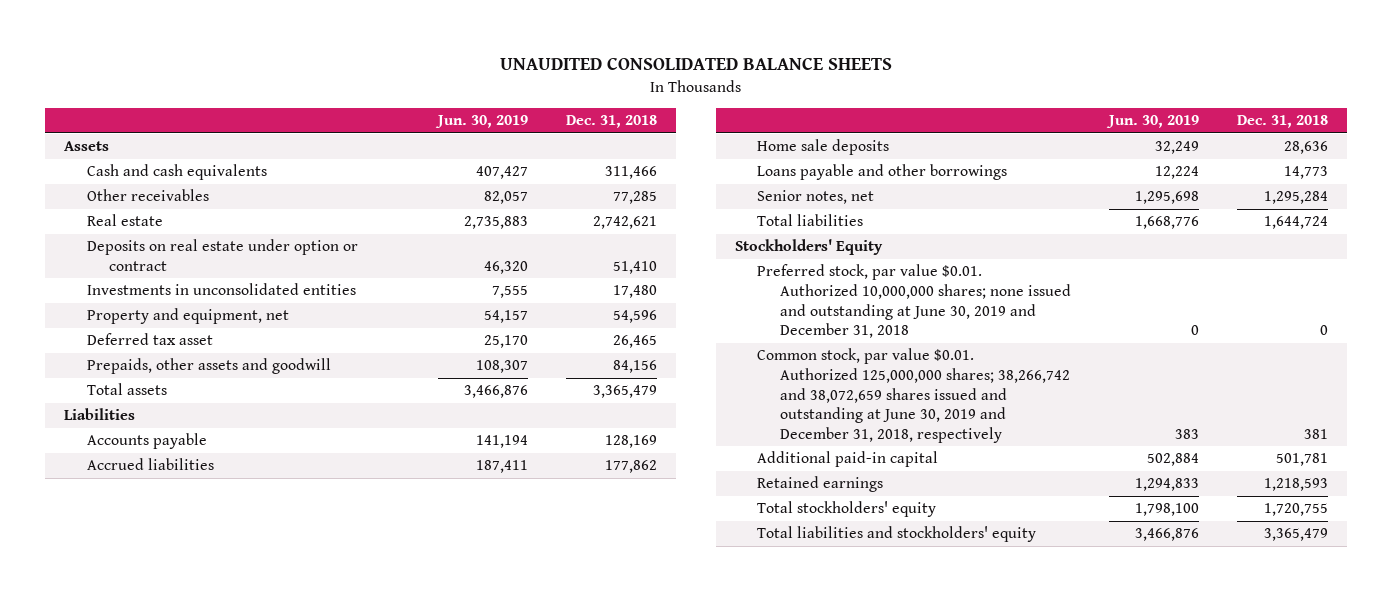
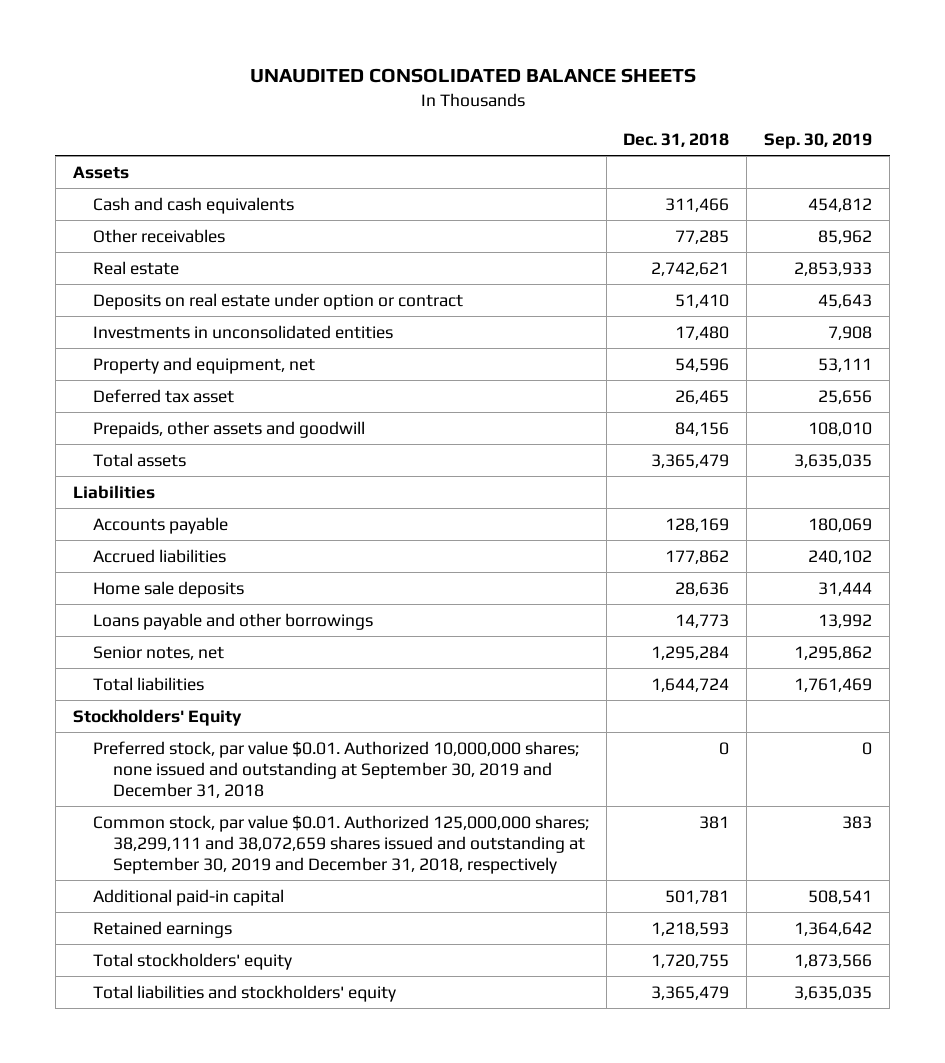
[434,115,528,129] Jun. 30, 2019 -> none
none -> [764,132,873,149] Sep. 30, 2019
[757,264,1072,339] Preferred stock, par value $0.01. Authorized 10,000,000 shares; none issued and outstanding at June 30, 2019 and December 31, 2018 -> [92,740,579,798] Preferred stock, par value $0.01. Authorized 10,000,000 shares; none issued and outstanding at September 30, 2019 and December 31, 2018
[757,348,1071,443] Common stock, par value $0.01. Authorized 125,000,000 shares; 38,266,742 and 38,072,659 shares issued and outstanding at June 30, 2019 and December 31, 2018, respectively -> [92,814,589,874] Common stock, par value $0.01. Authorized 125,000,000 shares; 38,299,111 and 38,072,659 shares issued and outstanding at September 30, 2019 and December 31, 2018, respectively

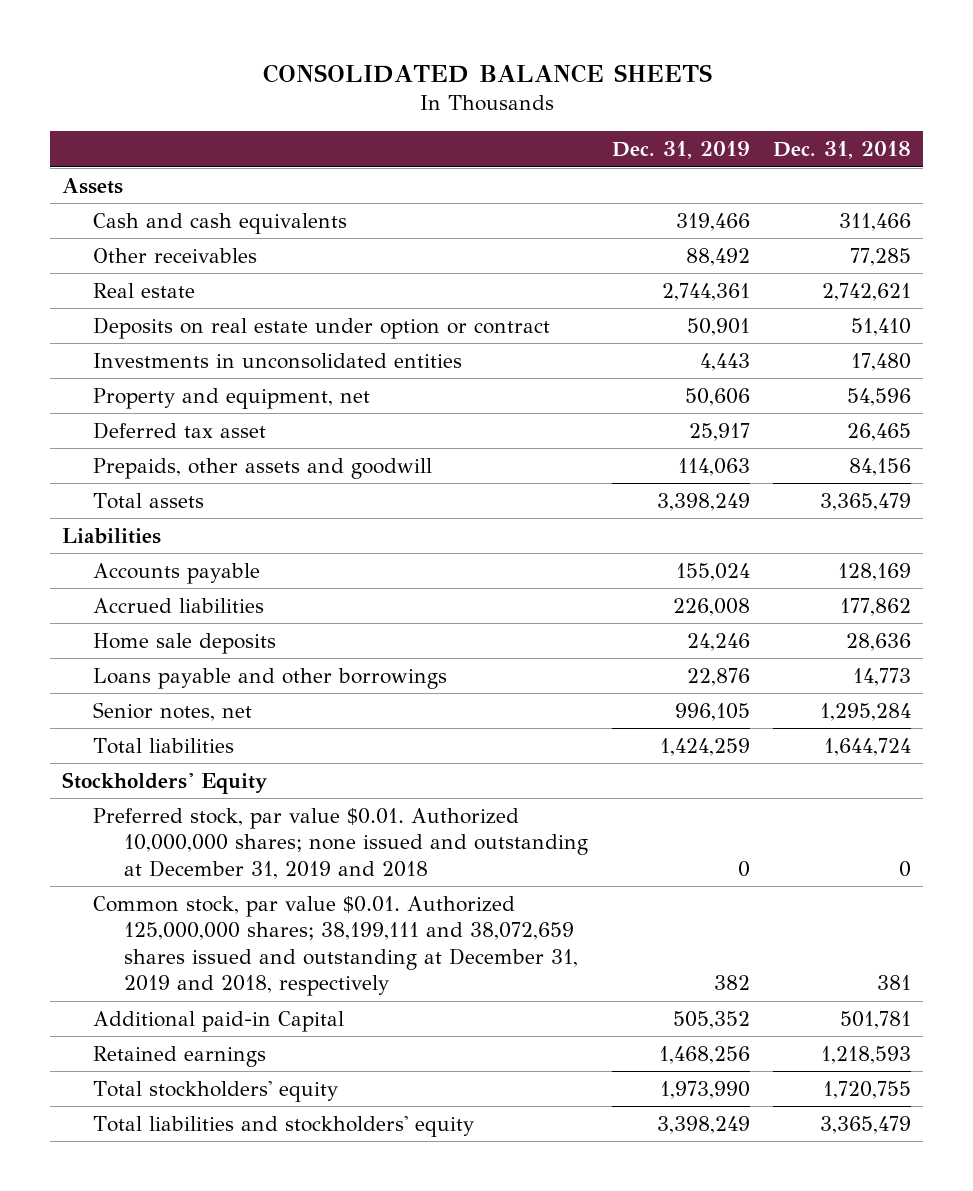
[249,68,696,84] UNAUDITED CONSOLIDATED BALANCE SHEETS -> [262,64,712,84] CONSOLIDATED BALANCE SHEETS
[764,132,873,149] Sep. 30, 2019 -> none
none -> [611,141,750,160] Dec. 31, 2019
[92,740,579,798] Preferred stock, par value $0.01. Authorized 10,000,000 shares; none issued and outstanding at September 30, 2019 and December 31, 2018 -> [93,807,589,879] Preferred stock, par value $0.01. Authorized 10,000,000 shares; none issued and outstanding at December 31, 2019 and 2018
[92,814,589,874] Common stock, par value $0.01. Authorized 125,000,000 shares; 38,299,111 and 38,072,659 shares issued and outstanding at September 30, 2019 and December 31, 2018, respectively -> [93,895,579,997] Common stock, par value $0.01. Authorized 125,000,000 shares; 38,199,111 and 38,072,659 shares issued and outstanding at December 31, 2019 and 2018, respectively
[92,888,284,906] Additional paid-in capital -> [93,1010,345,1032] Additional paid-in Capital

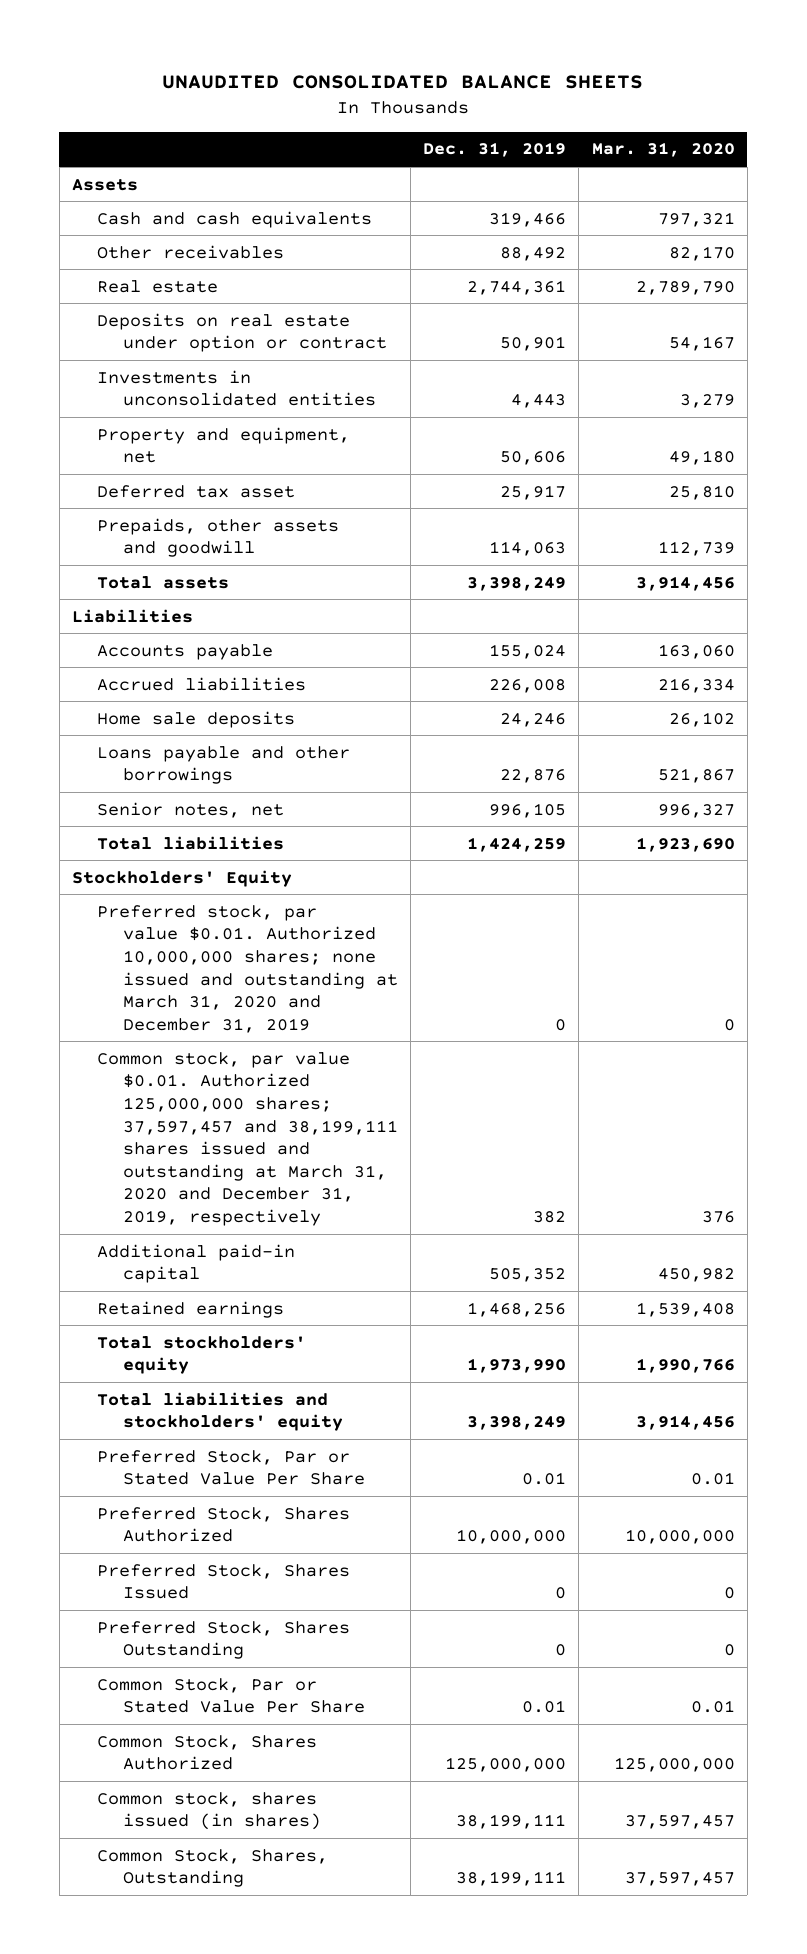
[262,64,712,84] CONSOLIDATED BALANCE SHEETS -> [162,75,644,90] UNAUDITED CONSOLIDATED BALANCE SHEETS
[773,141,912,160] Dec. 31, 2018 -> none
none -> [591,142,735,158] Mar. 31, 2020
[93,807,589,879] Preferred stock, par value $0.01. Authorized 10,000,000 shares; none issued and outstanding at December 31, 2019 and 2018 -> [97,904,398,1033] Preferred stock, par value $0.01. Authorized 10,000,000 shares; none issued and outstanding at March 31, 2020 and December 31, 2019
[93,895,579,997] Common stock, par value $0.01. Authorized 125,000,000 shares; 38,199,111 and 38,072,659 shares issued and outstanding at December 31, 2019 and 2018, respectively -> [97,1051,398,1227] Common stock, par value $0.01. Authorized 125,000,000 shares; 37,597,457 and 38,199,111 shares issued and outstanding at March 31, 2020 and December 31, 2019, respectively
[93,1010,345,1032] Additional paid-in Capital -> [97,1243,296,1284] Additional paid-in capital
none -> [97,1449,365,1486] Preferred Stock, Par or Stated Value Per Share
none -> [97,1506,351,1543] Preferred Stock, Shares Authorized
none -> [97,1563,351,1600] Preferred Stock, Shares Issued
none -> [97,1620,351,1660] Preferred Stock, Shares Outstanding
none -> [97,1677,365,1714] Common Stock, Par or Stated Value Per Share
none -> [97,1734,318,1771] Common Stock, Shares Authorized
none -> [97,1791,321,1831] Common stock, shares issued (in shares)
none -> [97,1848,329,1888] Common Stock, Shares, Outstanding

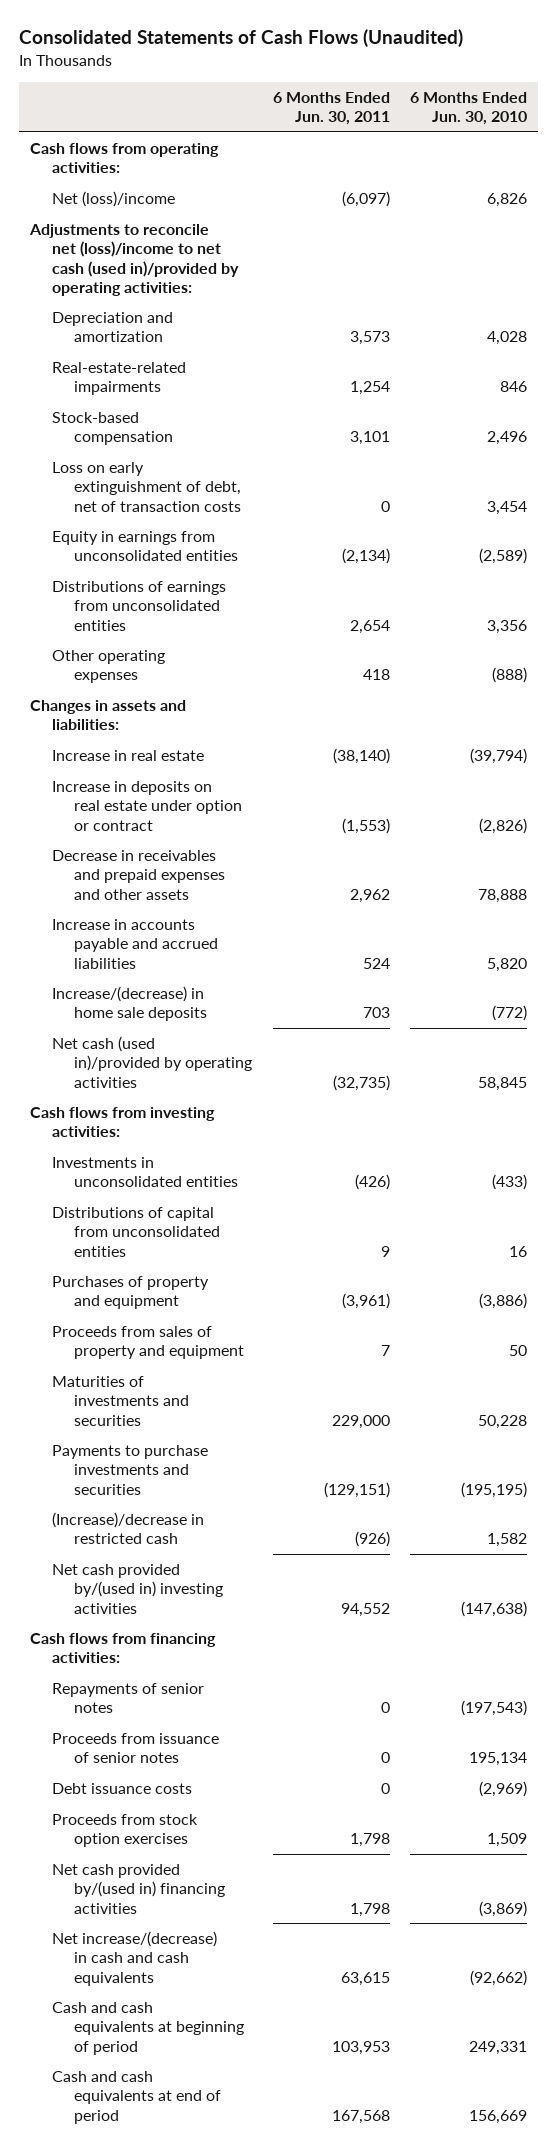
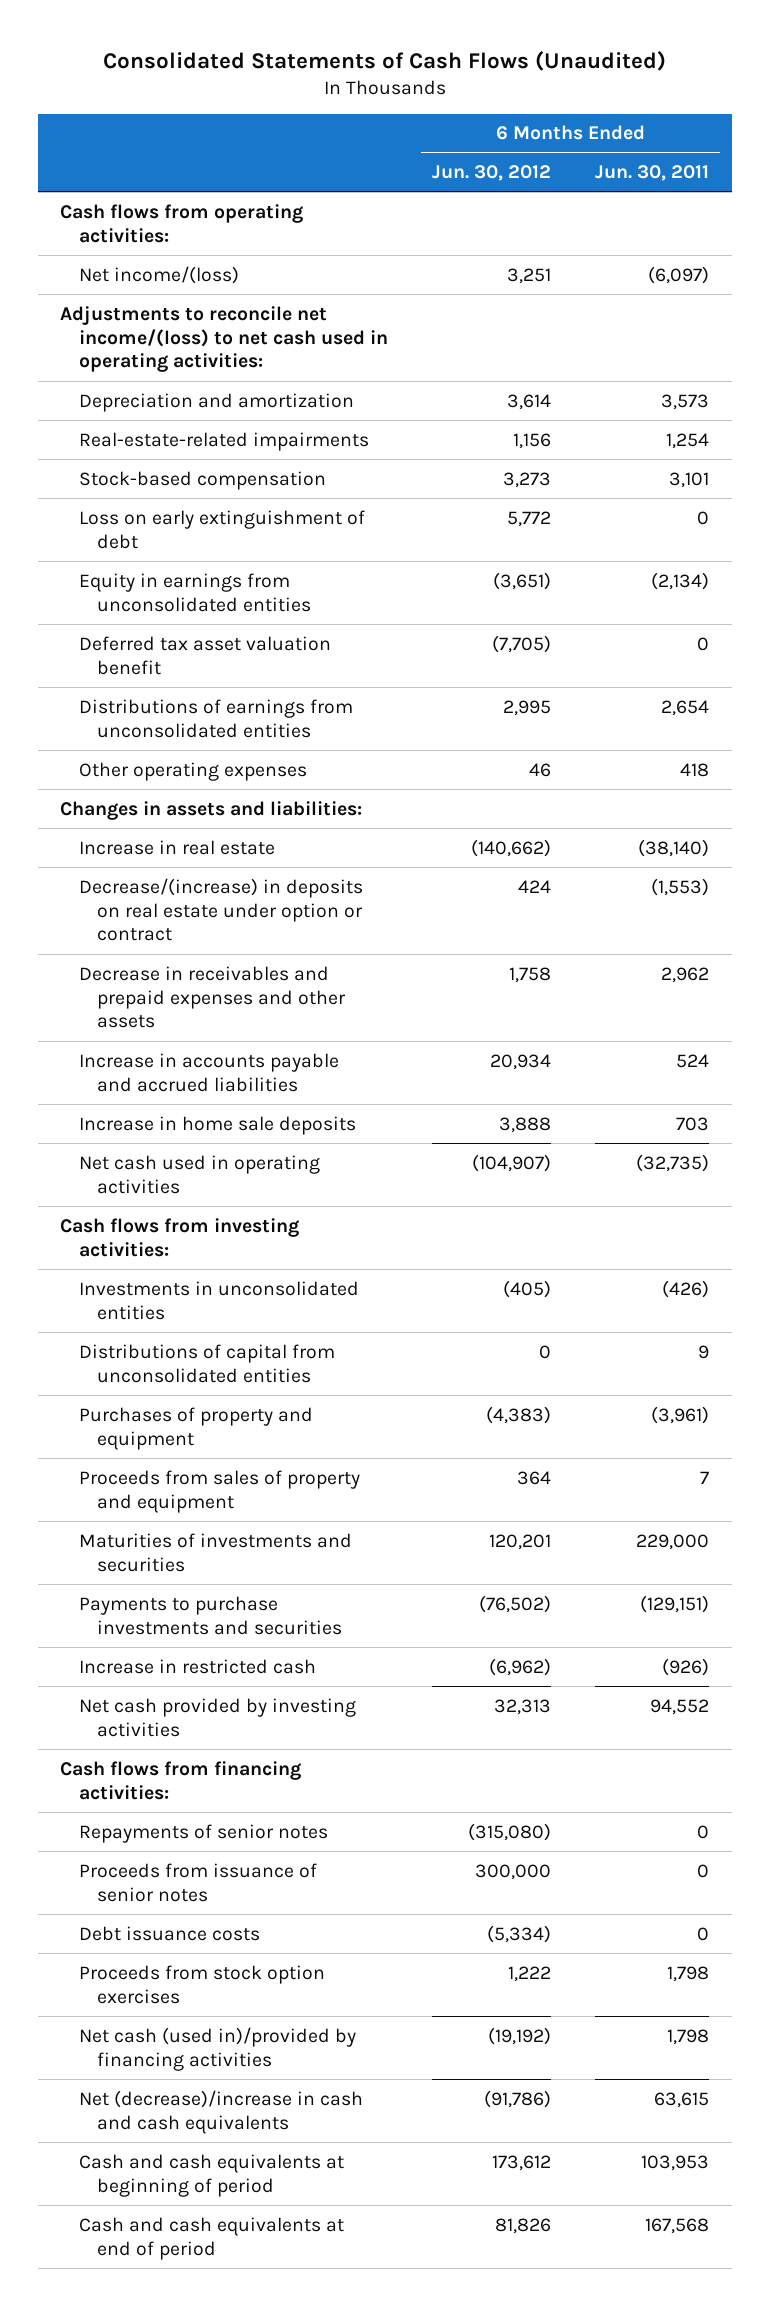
[410,91,528,125] 6 Months Ended Jun. 30, 2010 -> none
none -> [432,164,552,181] Jun. 30, 2012
[52,191,176,208] Net (loss)/income -> [78,265,239,284] Net income/(loss)
[28,224,240,296] Adjustments to reconcile net (loss)/income to net cash (used in)/provided by operating activities: -> [60,305,388,373] Adjustments to reconcile net income/(loss) to net cash used in operating activities:
[52,462,242,512] Loss on early extinguishment of debt, net of transaction costs -> [78,509,365,549] Loss on early extinguishment of debt
none -> [78,635,331,675] Deferred tax asset valuation benefit
[52,781,243,831] Increase in deposits on real estate under option or contract -> [78,877,364,942] Decrease/(increase) in deposits on real estate under option or contract
[52,986,208,1022] Increase/(decrease) in home sale deposits -> [78,1115,356,1135] Increase in home sale deposits
[52,1036,253,1088] Net cash (used in)/provided by operating activities -> [78,1154,320,1194] Net cash used in operating activities
[52,1512,205,1545] (Increase)/decrease in restricted cash -> [78,1658,316,1674] Increase in restricted cash
[52,1564,224,1614] Net cash provided by/(used in) investing activities -> [78,1697,356,1737] Net cash provided by investing activities
[52,1864,226,1914] Net cash provided by/(used in) financing activities -> [78,2026,356,2071] Net cash (used in)/provided by financing activities
[52,1931,218,1986] Net increase/(decrease) in cash and cash equivalents -> [78,2089,363,2134] Net (decrease)/increase in cash and cash equivalents

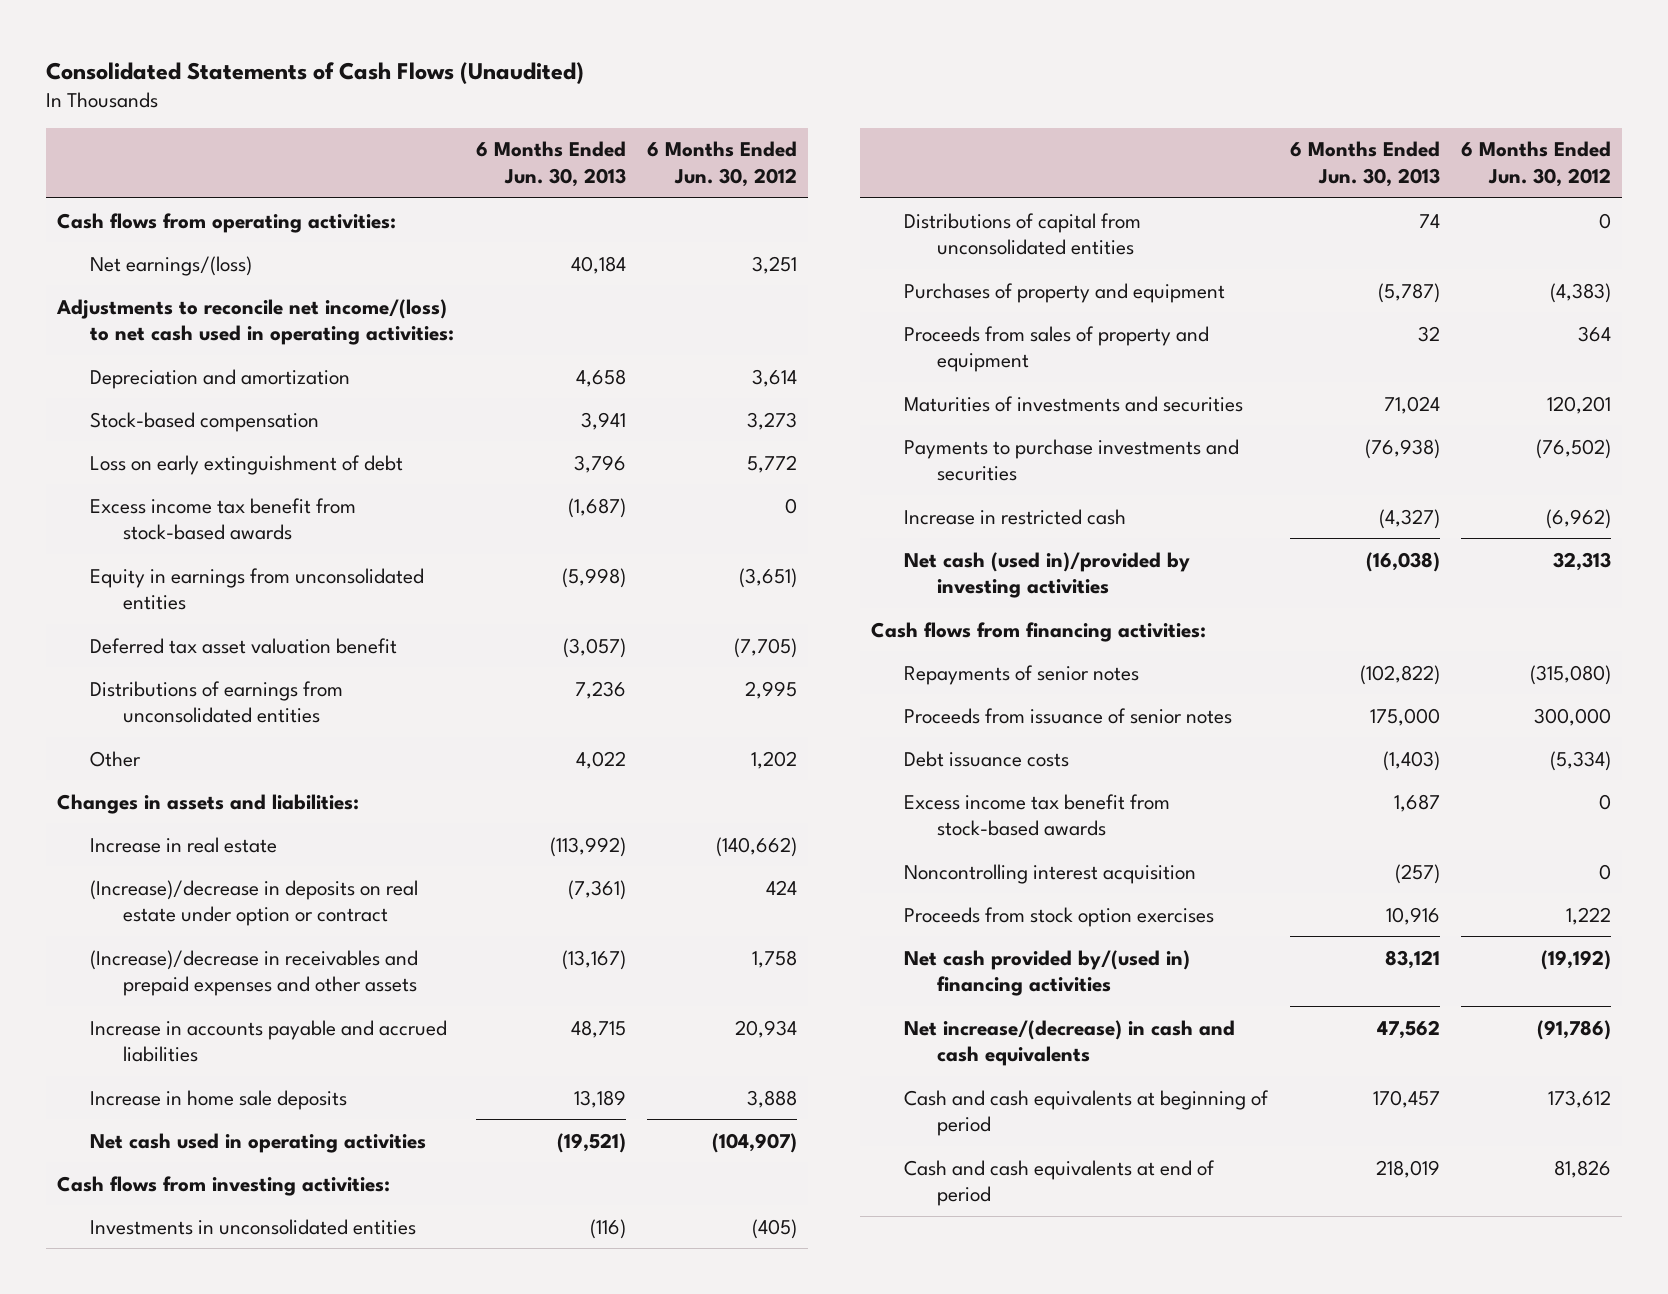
[595,164,710,181] Jun. 30, 2011 -> none
none -> [475,141,626,187] 6 Months Ended Jun. 30, 2013
[78,265,239,284] Net income/(loss) -> [90,255,253,276] Net earnings/(loss)
[78,431,369,451] Real-estate-related impairments -> none
none -> [90,497,357,541] Excess income tax benefit from stock-based awards
[78,761,307,781] Other operating expenses -> none
none -> [90,750,142,767] Other
[78,877,364,942] Decrease/(increase) in deposits on real estate under option or contract -> [90,879,419,927] (Increase)/decrease in deposits on real estate under option or contract
[78,965,347,1029] Decrease in receivables and prepaid expenses and other assets -> [90,949,419,997] (Increase)/decrease in receivables and prepaid expenses and other assets
[78,1697,356,1737] Net cash provided by investing activities -> [903,551,1190,599] Net cash (used in)/provided by investing activities
none -> [903,793,1170,837] Excess income tax benefit from stock-based awards
none -> [903,863,1196,884] Noncontrolling interest acquisition
[78,2026,356,2071] Net cash (used in)/provided by financing activities -> [903,949,1190,997] Net cash provided by/(used in) financing activities
[78,2089,363,2134] Net (decrease)/increase in cash and cash equivalents -> [903,1019,1235,1067] Net increase/(decrease) in cash and cash equivalents

